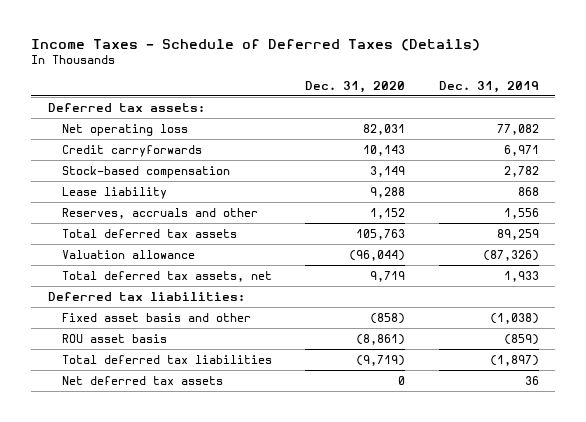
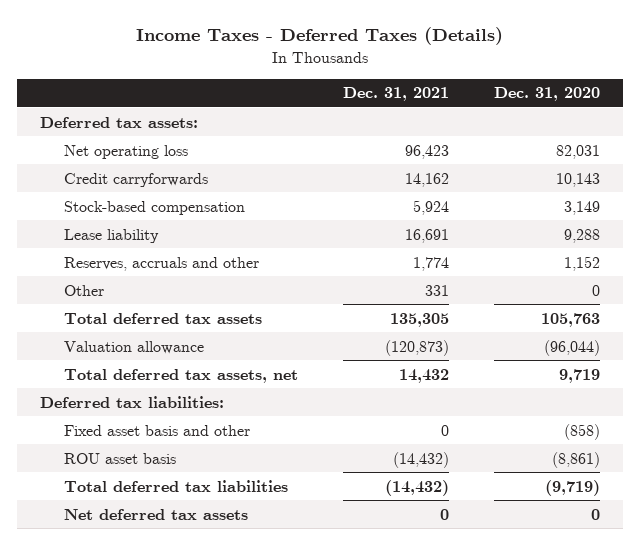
[31,38,481,51] Income Taxes - Schedule of Deferred Taxes (Details) -> [135,27,503,46] Income Taxes - Deferred Taxes (Details)
[438,80,539,93] Dec. 31, 2019 -> none
none -> [342,87,449,102] Dec. 31, 2021
none -> [63,284,104,296] Other

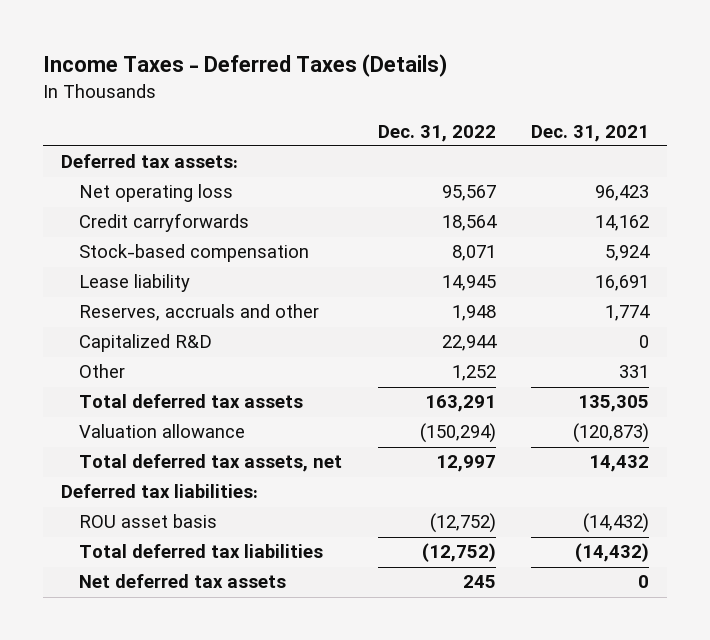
[494,87,601,102] Dec. 31, 2020 -> none
none -> [377,124,496,142] Dec. 31, 2022
none -> [79,334,213,353] Capitalized R&D
[63,424,250,436] Fixed asset basis and other -> none

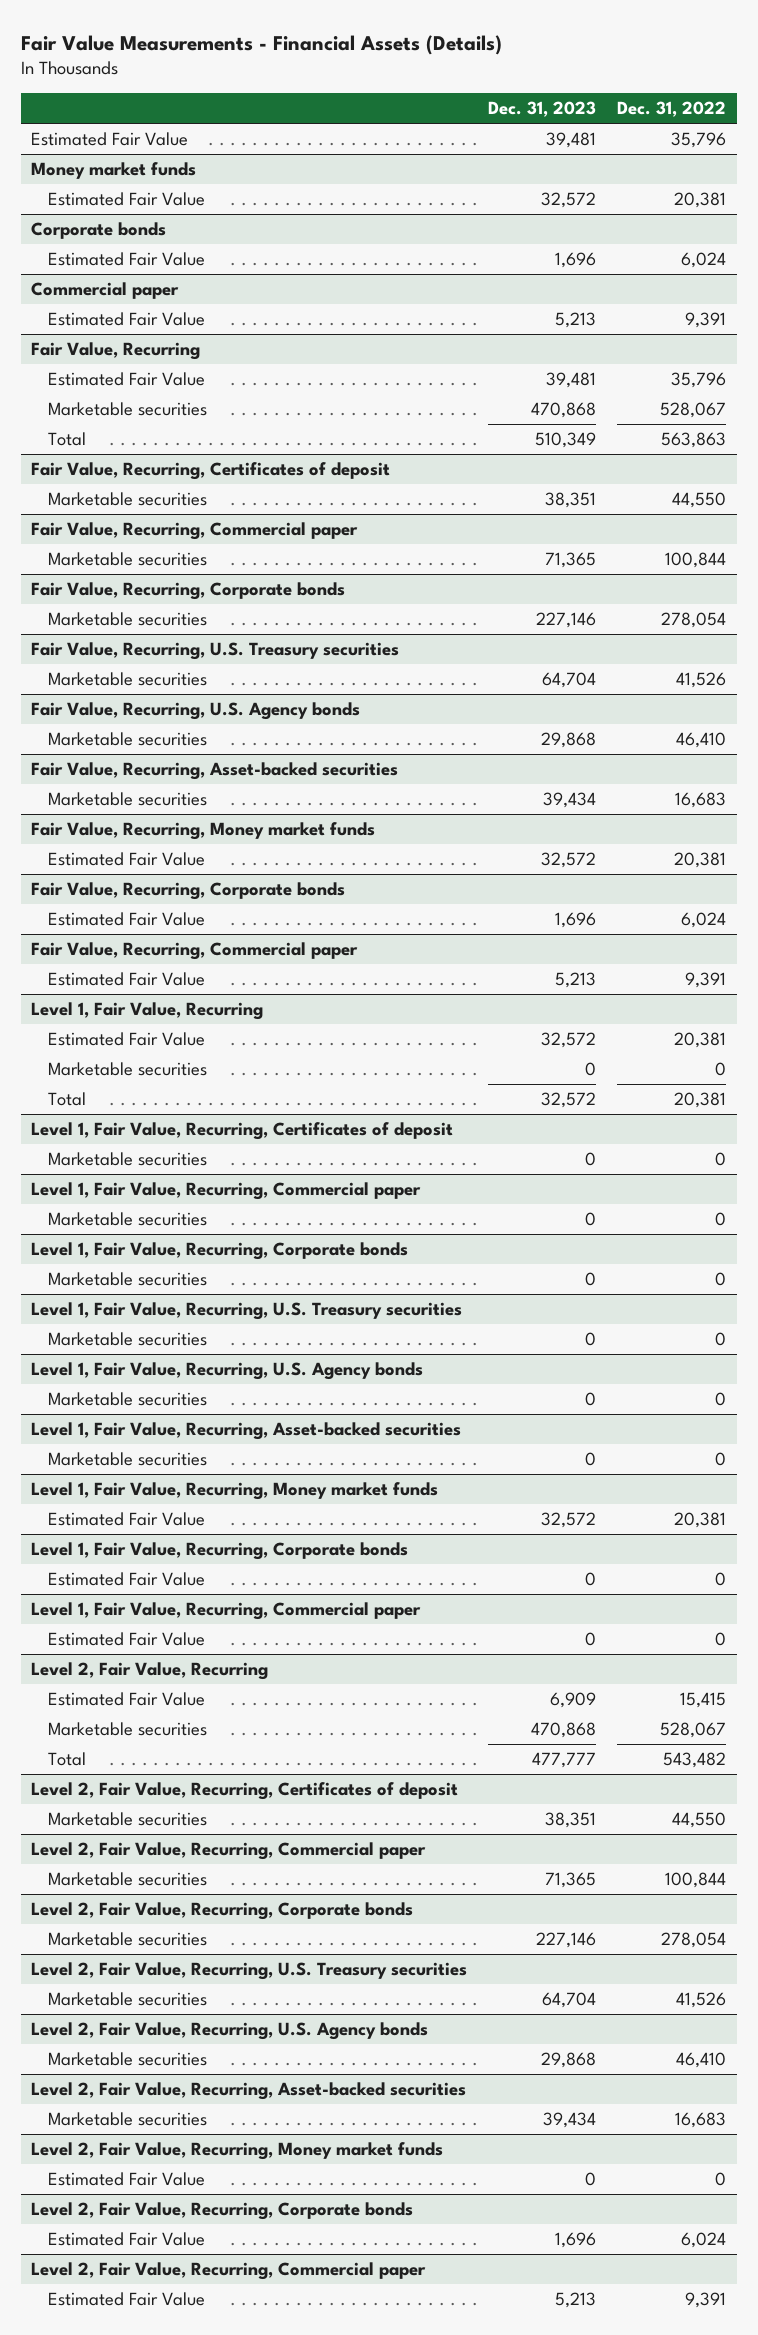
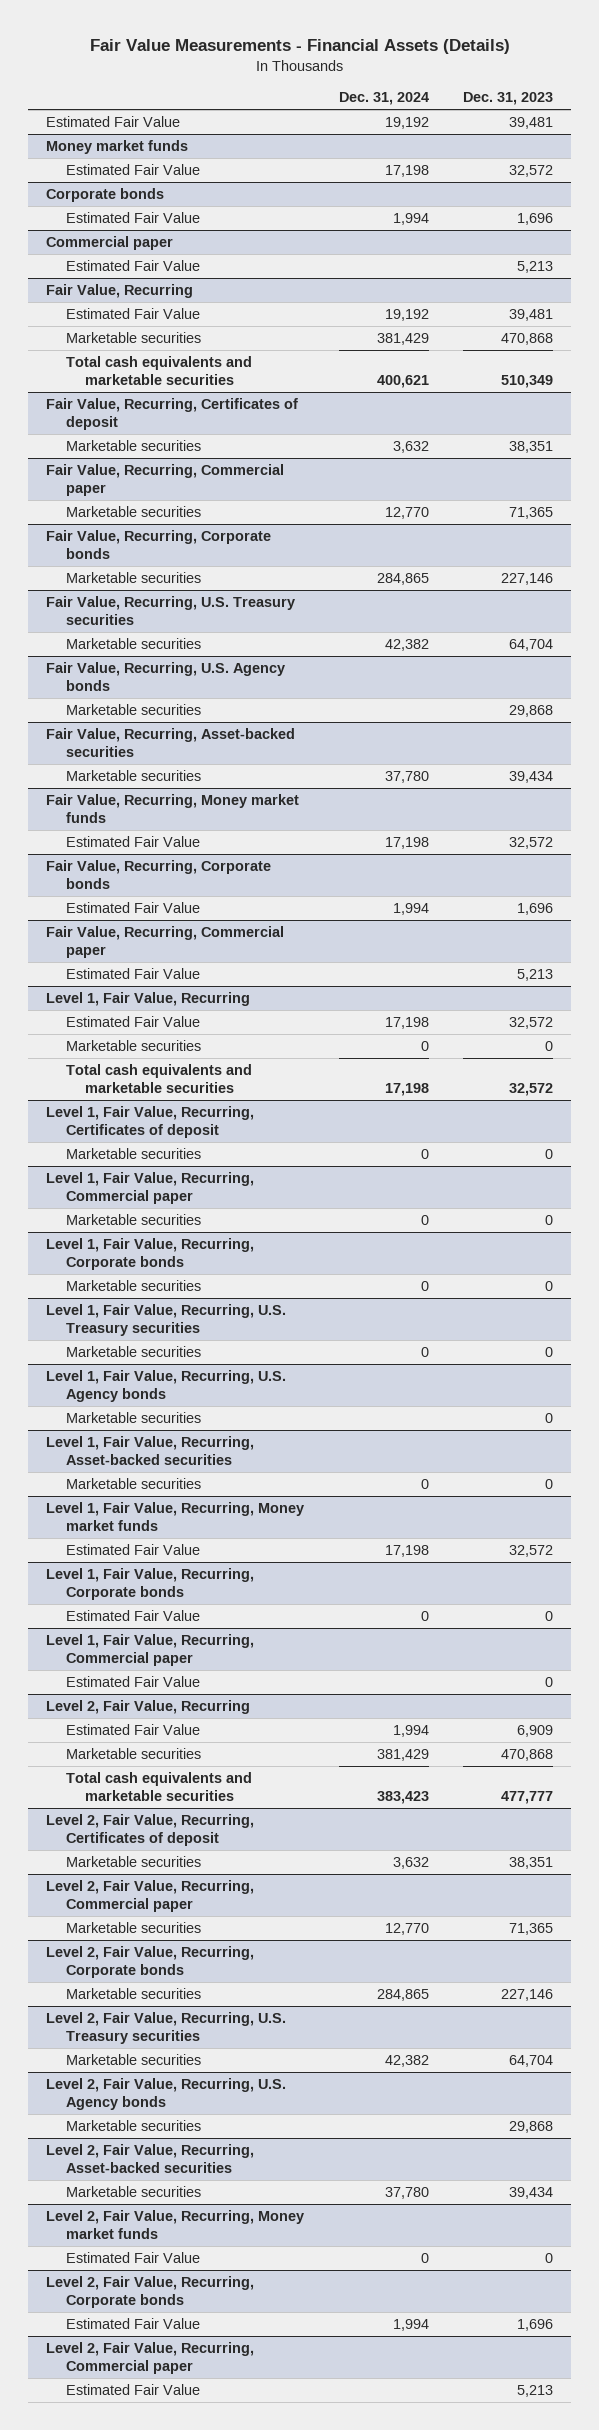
[617,101,727,118] Dec. 31, 2022 -> none
none -> [338,92,429,106] Dec. 31, 2024
[47,432,86,447] Total -> [65,356,252,386] Total cash equivalents and marketable securities
[47,1092,86,1107] Total -> [65,1064,252,1094] Total cash equivalents and marketable securities
[47,1752,86,1767] Total -> [65,1772,252,1802] Total cash equivalents and marketable securities

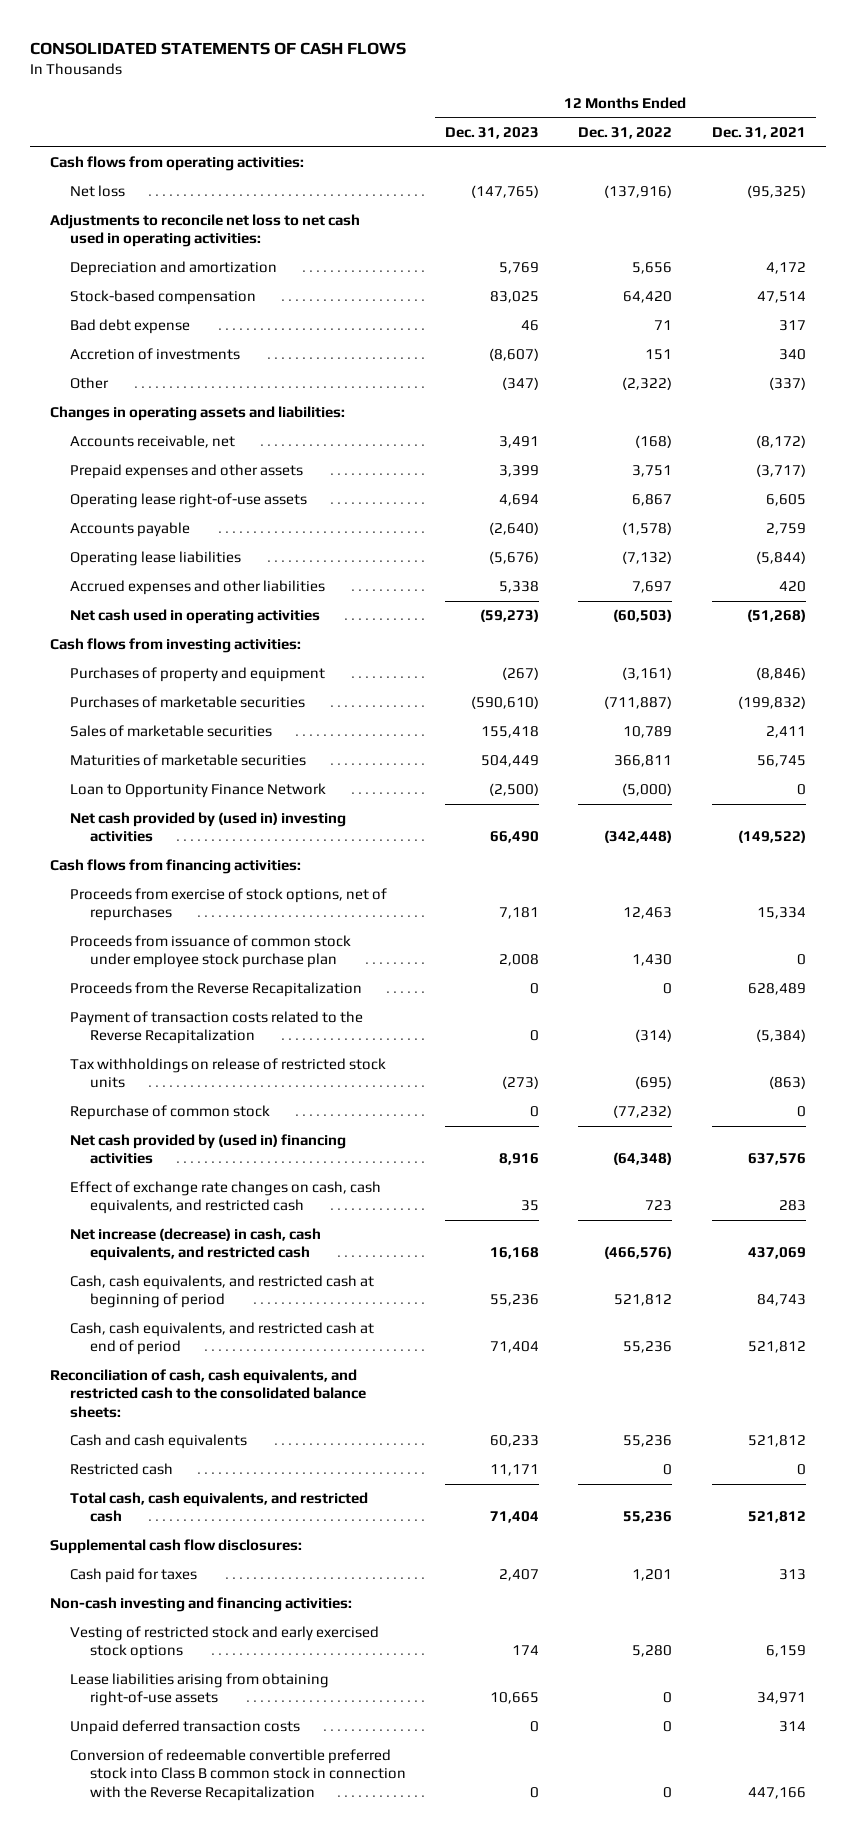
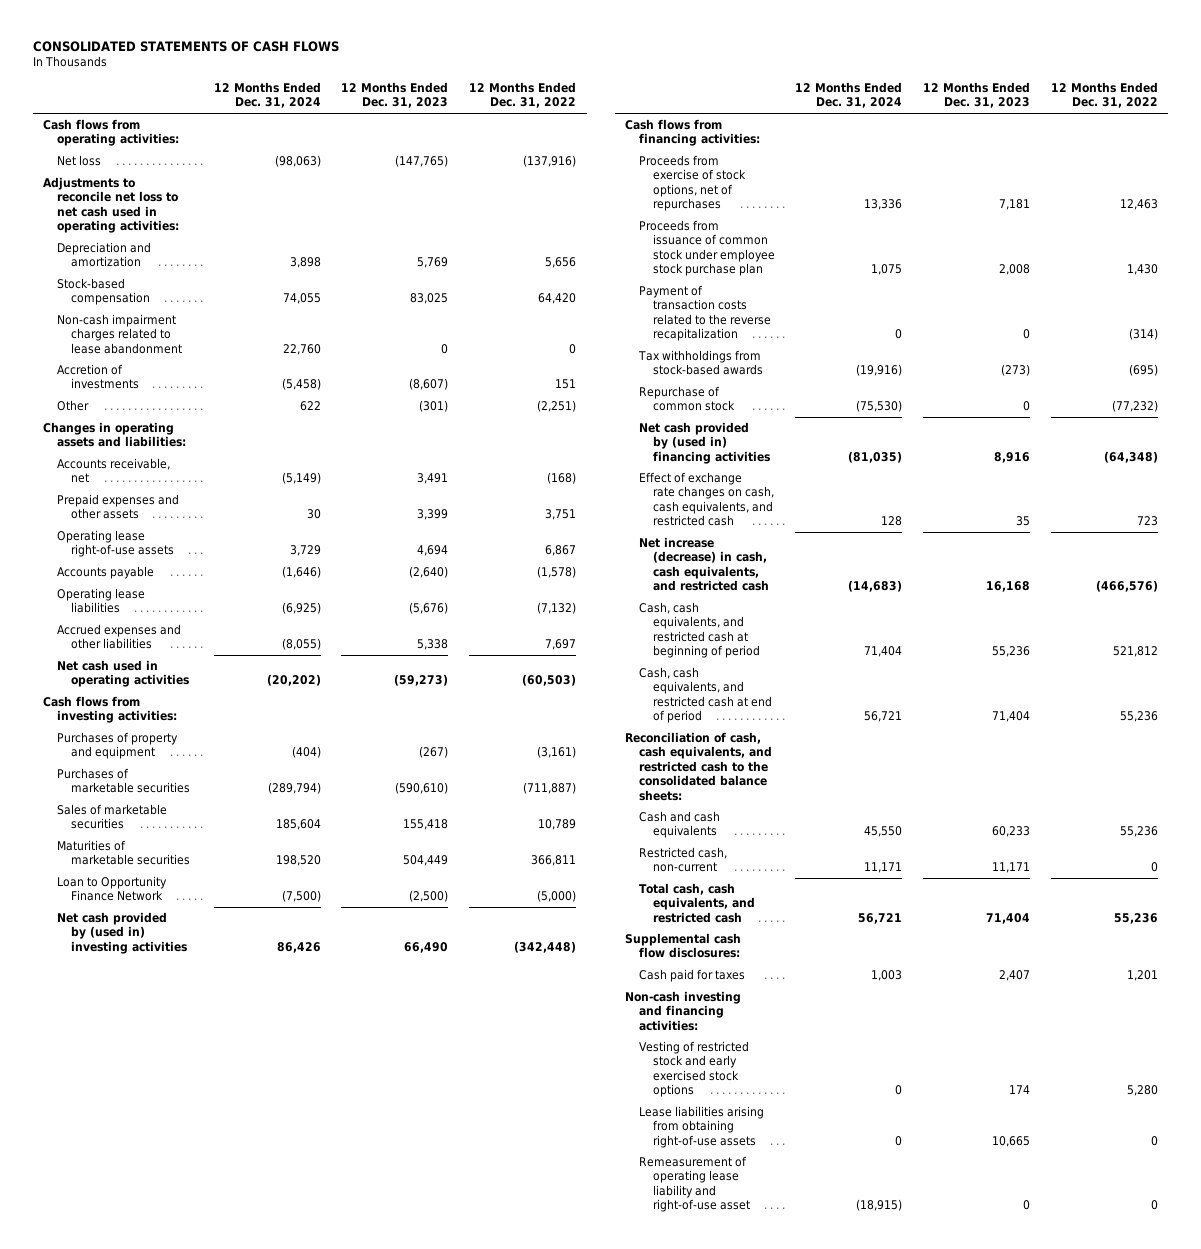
[711,126,806,139] Dec. 31, 2021 -> none
none -> [213,82,321,109] 12 Months Ended Dec. 31, 2024
[69,319,190,335] Bad debt expense -> none
none -> [57,313,182,354] Non-cash impairment charges related to lease abandonment
[502,377,540,391] (347) -> [419,399,449,412] (301)
[622,377,673,391] (2,322) -> [537,399,577,412] (2,251)
[69,982,362,998] Proceeds from the Reverse Recapitalization -> none
[69,1011,363,1045] Payment of transaction costs related to the Reverse Recapitalization -> [638,284,771,342] Payment of transaction costs related to the reverse recapitalization
[69,1058,386,1089] Tax withholdings on release of restricted stock units -> [637,349,763,376] Tax withholdings from stock-based awards
[69,1463,173,1476] Restricted cash -> [638,846,727,873] Restricted cash, non-current
[69,1720,300,1736] Unpaid deferred transaction costs -> none
[69,1749,406,1801] Conversion of redeemable convertible preferred stock into Class B common stock in connection with the Reverse Recapitalization -> none
none -> [638,1155,750,1213] Remeasurement of operating lease liability and right-of-use asset

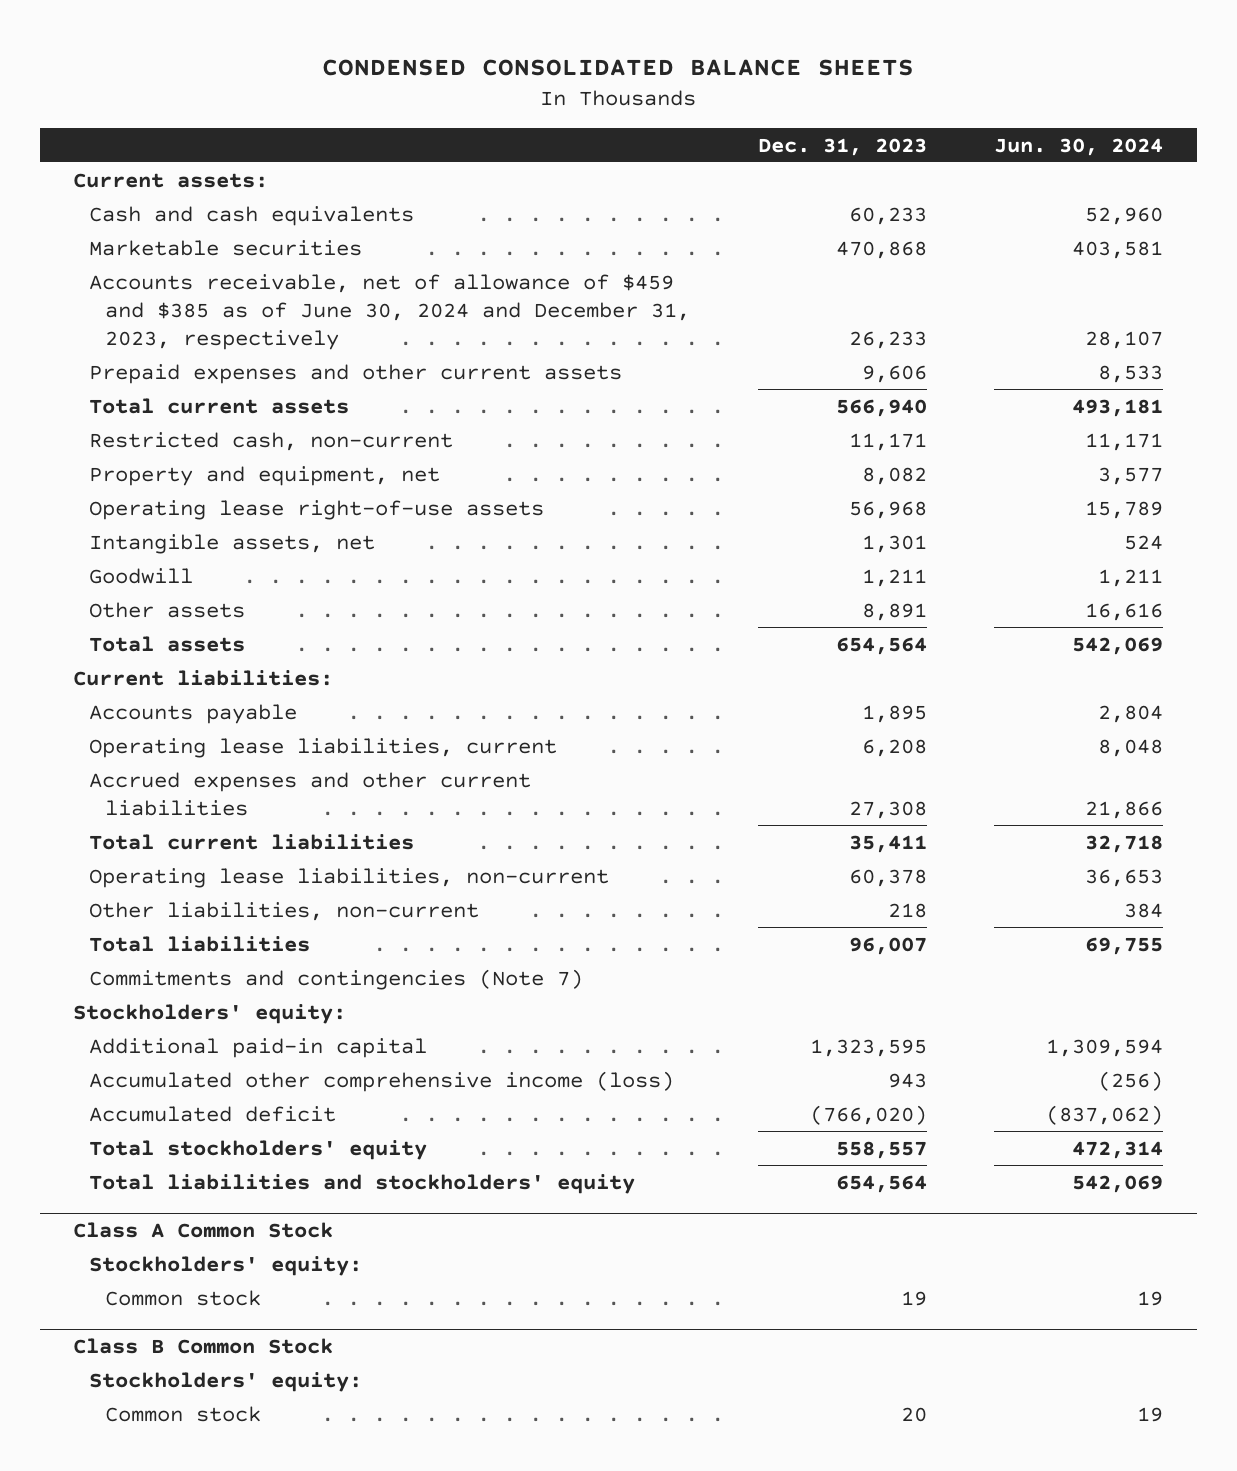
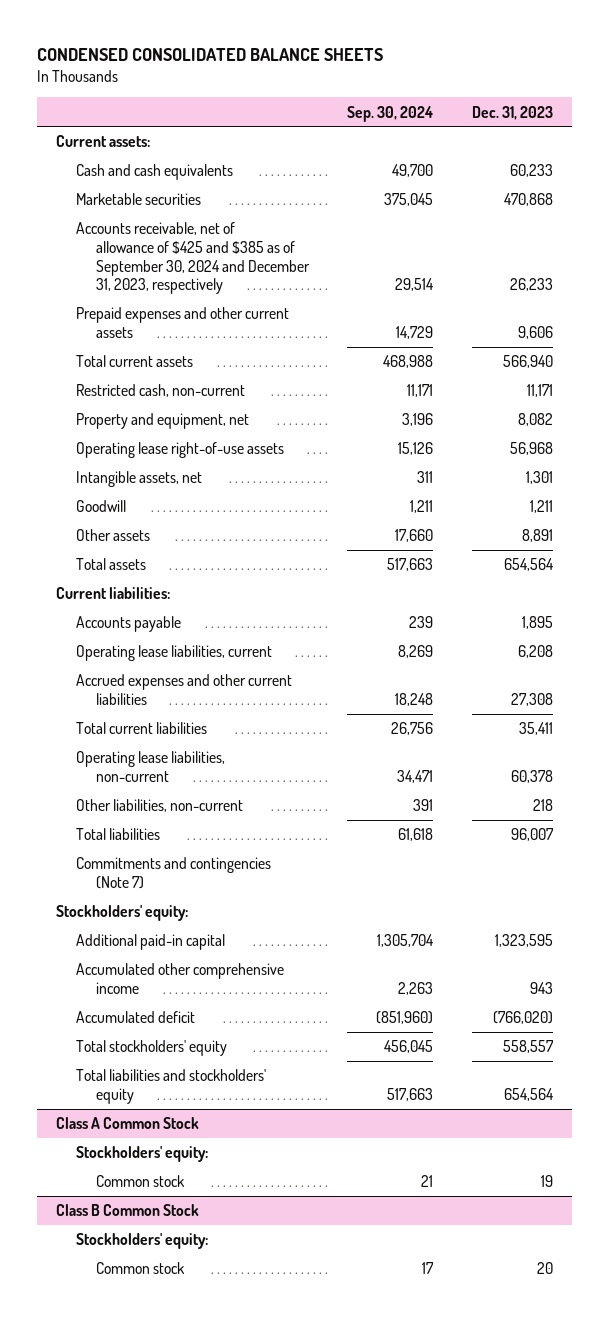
[994,137,1164,156] Jun. 30, 2024 -> none
none -> [347,105,434,122] Sep. 30, 2024
[89,273,691,351] Accounts receivable, net of allowance of $459 and $385 as of June 30, 2024 and December 31, 2023, respectively -> [75,222,310,295] Accounts receivable, net of allowance of $425 and $385 as of September 30, 2024 and December 31, 2023, respectively
[89,1070,675,1092] Accumulated other comprehensive income (loss) -> [75,963,284,994] Accumulated other comprehensive income

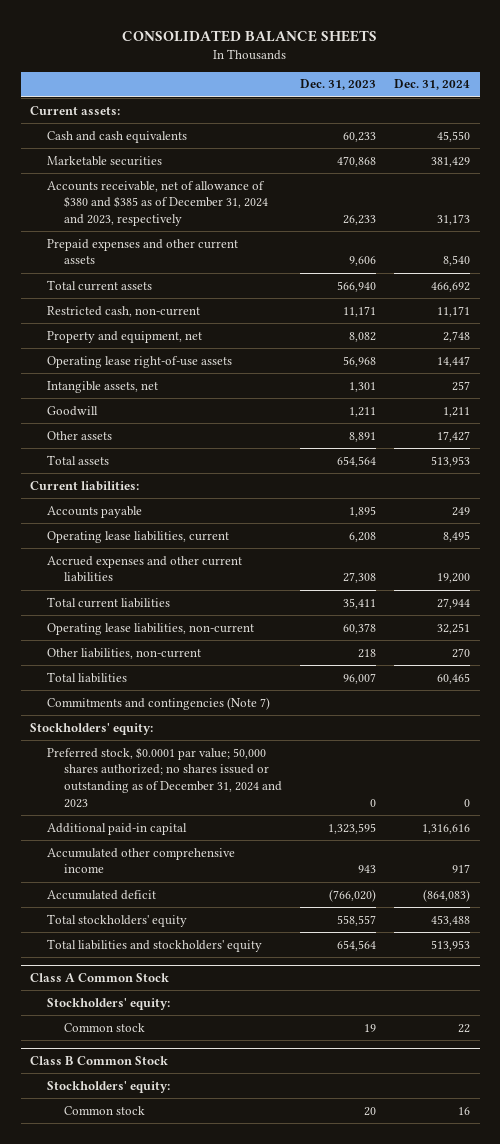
[36,47,383,61] CONDENSED CONSOLIDATED BALANCE SHEETS -> [122,30,378,43] CONSOLIDATED BALANCE SHEETS
[347,105,434,122] Sep. 30, 2024 -> none
none -> [394,79,471,91] Dec. 31, 2024
[75,222,310,295] Accounts receivable, net of allowance of $425 and $385 as of September 30, 2024 and December 31, 2023, respectively -> [46,180,268,227] Accounts receivable, net of allowance of $380 and $385 as of December 31, 2024 and 2023, respectively
none -> [46,746,282,808] Preferred stock, $0.0001 par value; 50,000 shares authorized; no shares issued or outstanding as of December 31, 2024 and 2023

